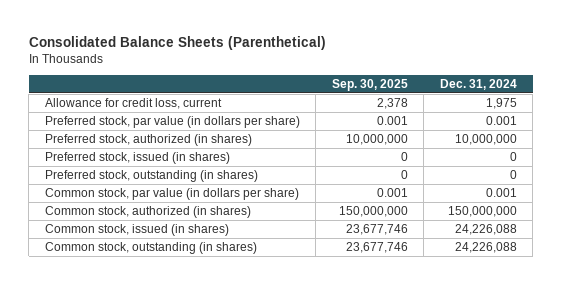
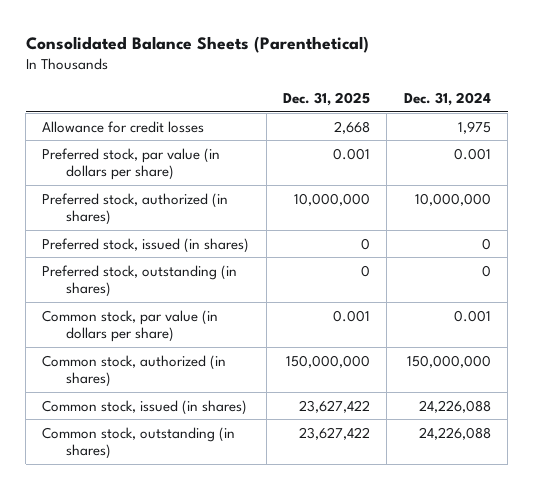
[331,78,408,91] Sep. 30, 2025 -> none
none -> [283,91,371,106] Dec. 31, 2025
[44,97,222,109] Allowance for credit loss, current -> [42,120,205,133] Allowance for credit losses

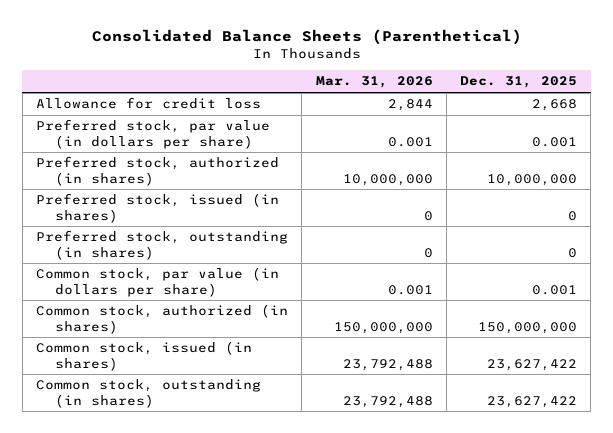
[403,91,491,106] Dec. 31, 2024 -> none
none -> [315,76,433,89] Mar. 31, 2026
[42,120,205,133] Allowance for credit losses -> [35,97,261,110] Allowance for credit loss

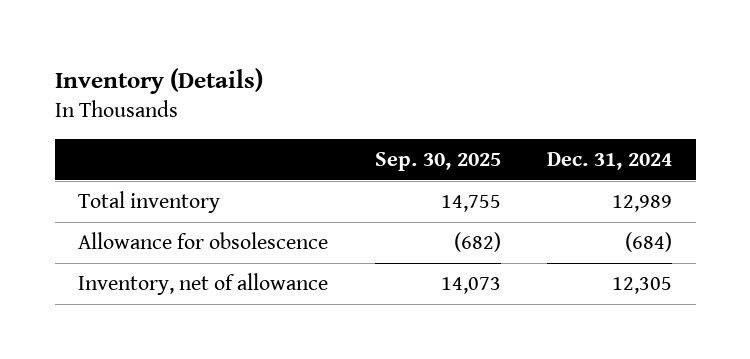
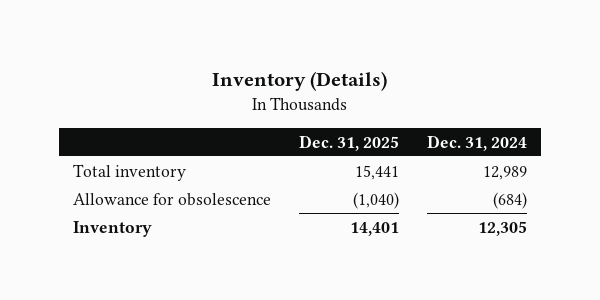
[374,151,501,171] Sep. 30, 2025 -> none
none -> [298,134,399,151] Dec. 31, 2025
[77,273,328,296] Inventory, net of allowance -> [72,220,152,237] Inventory

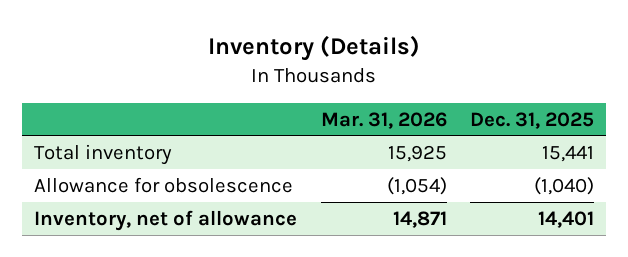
[426,134,527,151] Dec. 31, 2024 -> none
none -> [320,111,447,129] Mar. 31, 2026
[72,220,152,237] Inventory -> [33,209,297,231] Inventory, net of allowance

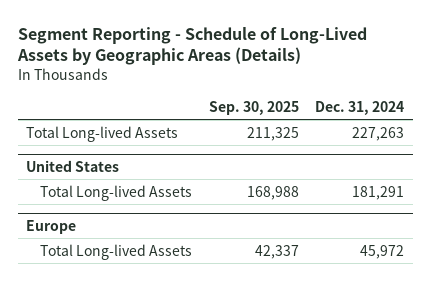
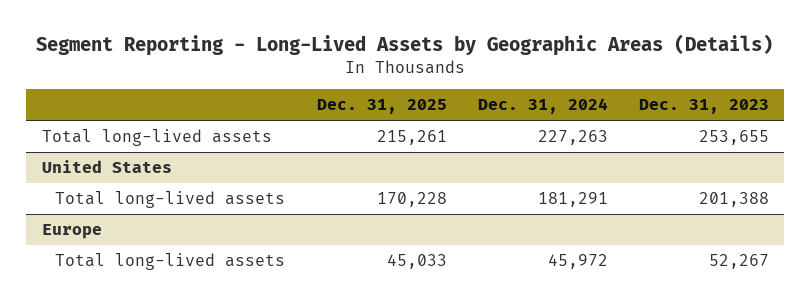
[16,26,367,66] Segment Reporting - Schedule of Long-Lived Assets by Geographic Areas (Details) -> [36,34,774,57] Segment Reporting - Long-Lived Assets by Geographic Areas (Details)
[208,100,299,115] Sep. 30, 2025 -> none
none -> [316,99,447,115] Dec. 31, 2025
none -> [638,99,769,115] Dec. 31, 2023
[26,125,179,142] Total Long-lived Assets -> [41,129,272,147] Total long-lived assets
[40,184,193,201] Total Long-lived Assets -> [55,191,286,209] Total long-lived assets
[40,243,193,260] Total Long-lived Assets -> [55,253,286,271] Total long-lived assets

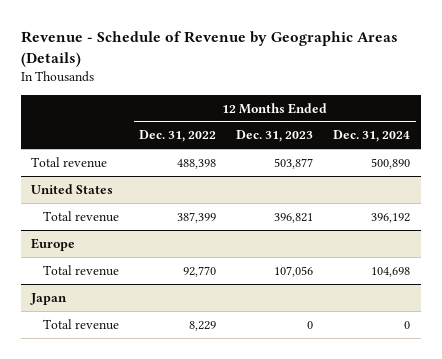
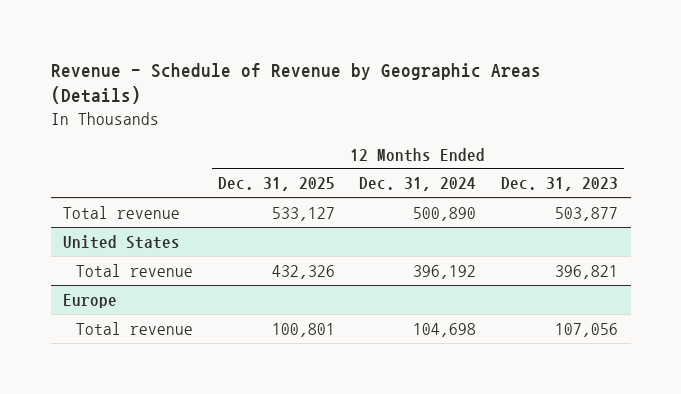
[139,130,217,143] Dec. 31, 2022 -> none
none -> [217,177,335,192] Dec. 31, 2025
[30,292,68,305] Japan -> none
[42,318,119,330] Total revenue -> none

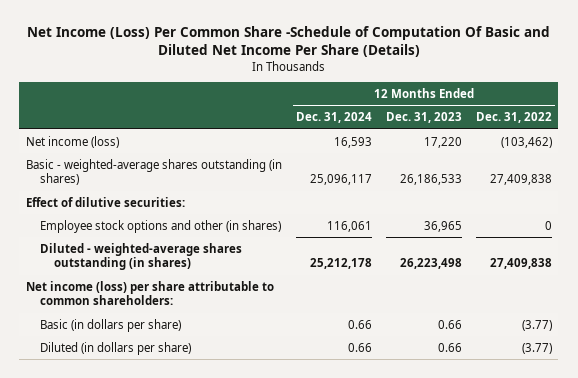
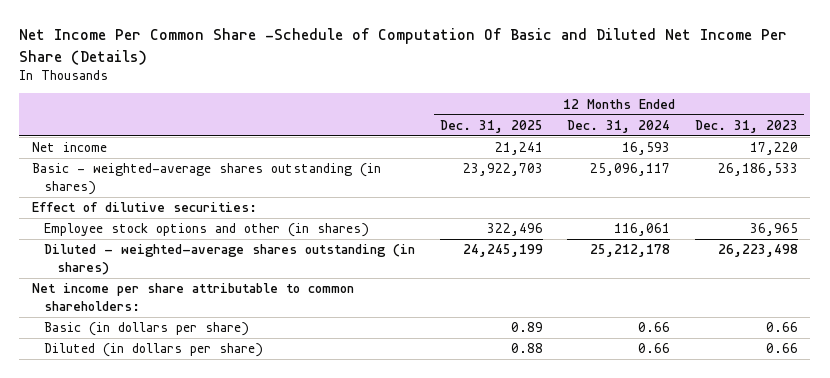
[26,26,550,58] Net Income (Loss) Per Common Share -Schedule of Computation Of Basic and Diluted Net Income Per Share (Details) -> [19,28,788,65] Net Income Per Common Share -Schedule of Computation Of Basic and Diluted Net Income Per Share (Details)
[475,112,552,124] Dec. 31, 2022 -> none
none -> [439,120,543,134] Dec. 31, 2025
[26,135,120,148] Net income (loss) -> [31,142,107,153] Net income
[26,280,275,306] Net income (loss) per share attributable to common shareholders: -> [31,283,354,311] Net income per share attributable to common shareholders:

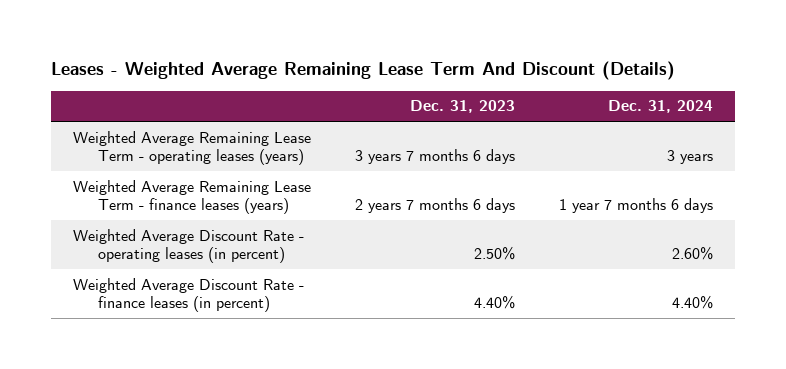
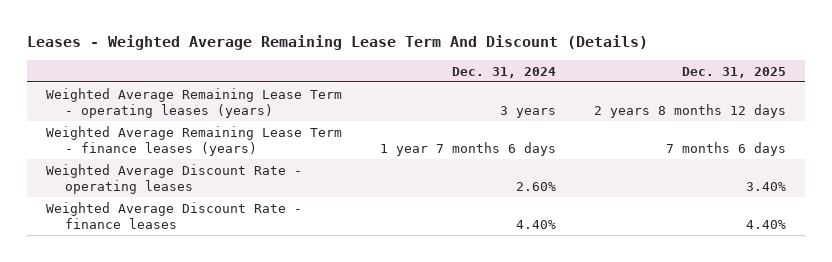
[410,100,516,114] Dec. 31, 2023 -> none
none -> [681,66,786,78] Dec. 31, 2025
[72,228,304,264] Weighted Average Discount Rate - operating leases (in percent) -> [46,163,303,194] Weighted Average Discount Rate - operating leases
[72,277,304,313] Weighted Average Discount Rate - finance leases (in percent) -> [46,201,303,229] Weighted Average Discount Rate - finance leases

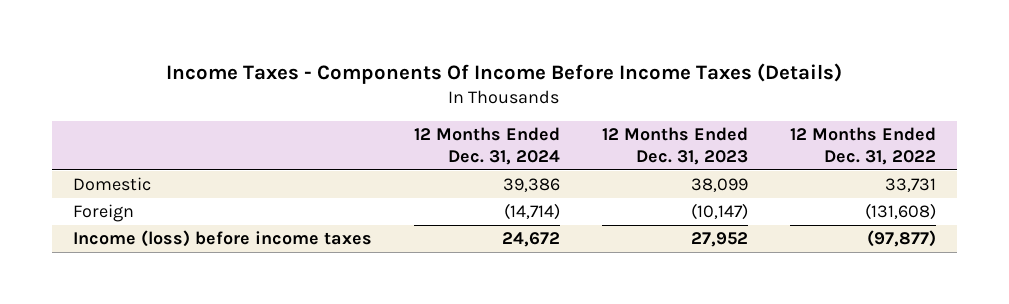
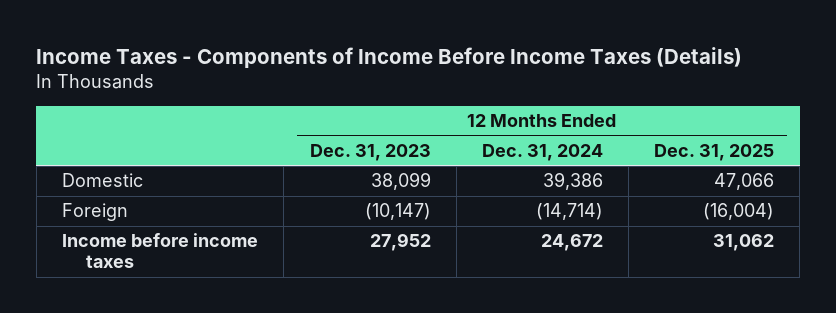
[166,63,843,85] Income Taxes - Components Of Income Before Income Taxes (Details) -> [36,46,743,68] Income Taxes - Components of Income Before Income Taxes (Details)
[790,127,937,165] 12 Months Ended Dec. 31, 2022 -> none
none -> [654,143,775,161] Dec. 31, 2025
[72,230,372,248] Income (loss) before income taxes -> [62,233,259,269] Income before income taxes

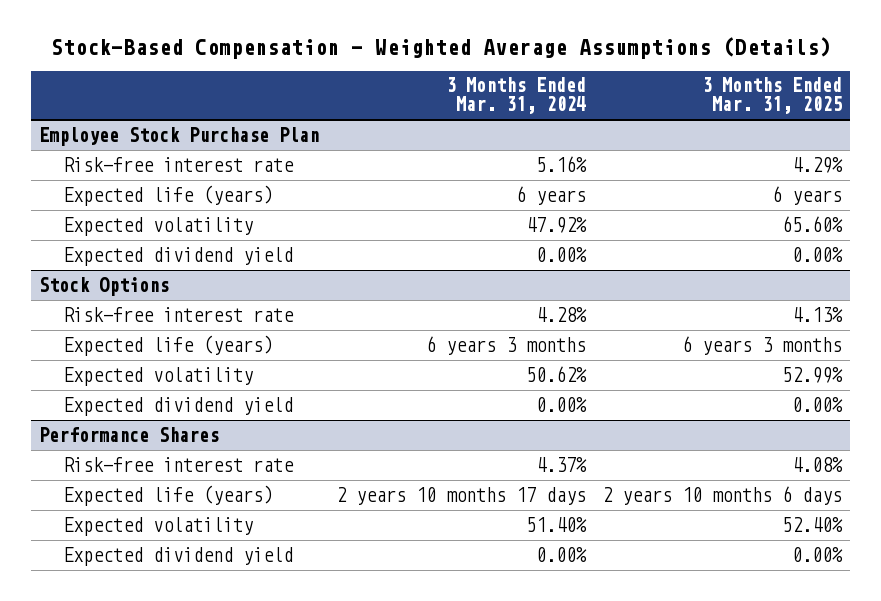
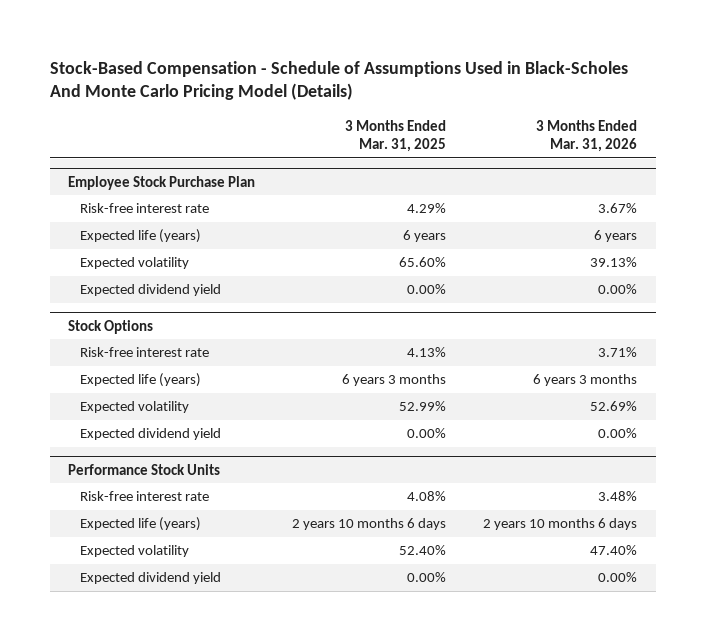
[50,37,831,60] Stock-Based Compensation - Weighted Average Assumptions (Details) -> [49,60,628,101] Stock-Based Compensation - Schedule of Assumptions Used in Black-Scholes And Monte Carlo Pricing Model (Details)
[445,77,586,115] 3 Months Ended Mar. 31, 2024 -> none
none -> [536,119,638,153] 3 Months Ended Mar. 31, 2026
[39,426,220,442] Performance Shares -> [68,463,221,475] Performance Stock Units

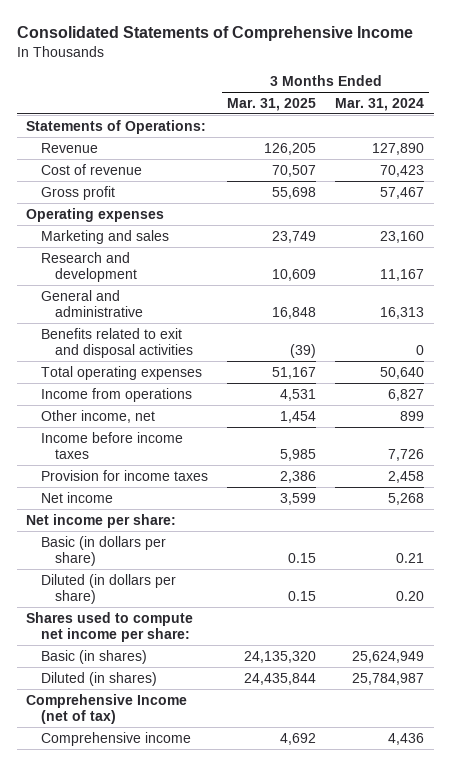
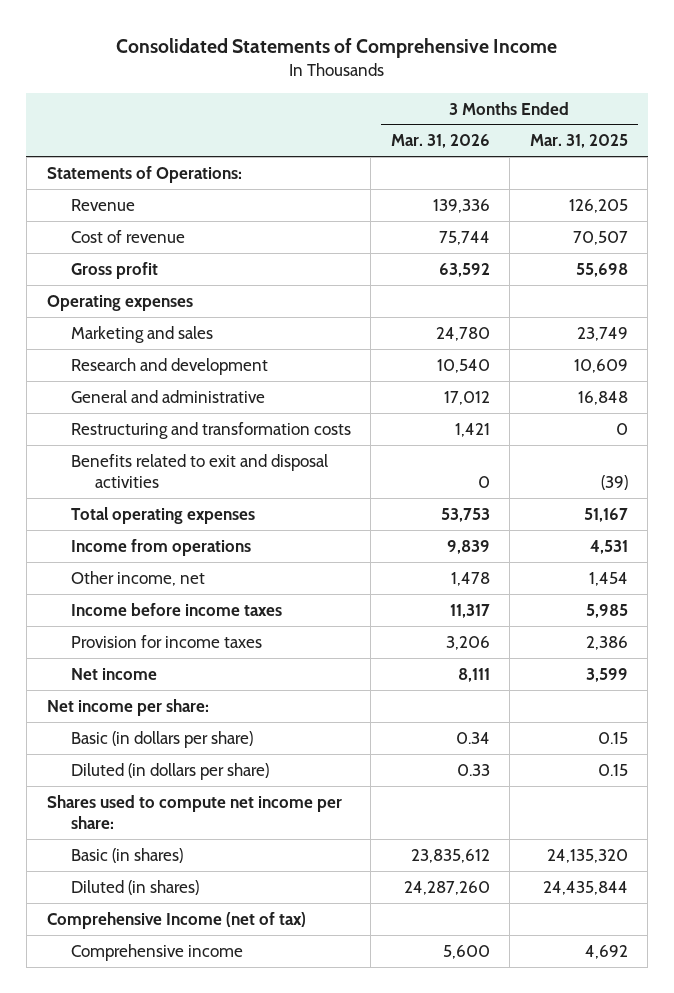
[335,97,425,111] Mar. 31, 2024 -> none
none -> [390,134,490,149] Mar. 31, 2026
none -> [70,421,351,439] Restructuring and transformation costs

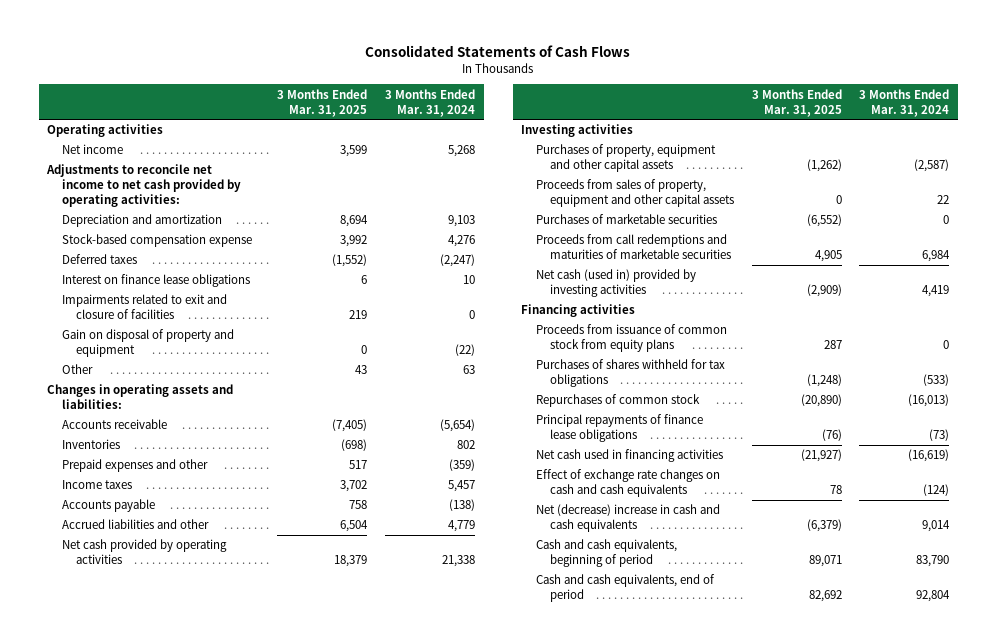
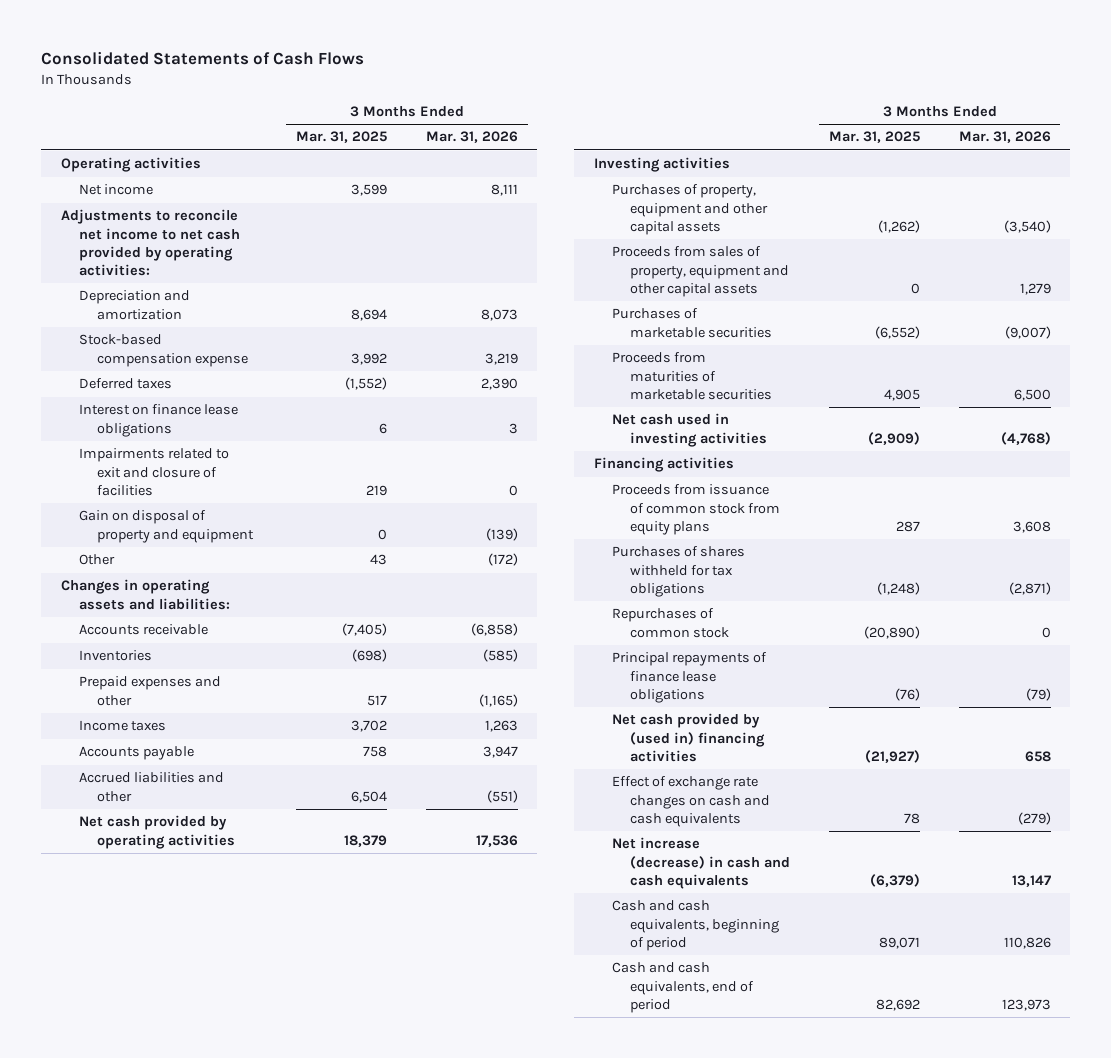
[384,88,475,117] 3 Months Ended Mar. 31, 2024 -> none
none -> [425,131,518,144] Mar. 31, 2026
[535,234,732,260] Proceeds from call redemptions and maturities of marketable securities -> [611,352,772,400] Proceeds from maturities of marketable securities
[535,269,696,298] Net cash (used in) provided by investing activities -> [611,413,767,447] Net cash used in investing activities
[535,449,723,463] Net cash used in financing activities -> [611,713,765,762] Net cash provided by (used in) financing activities
[535,504,720,533] Net (decrease) increase in cash and cash equivalents -> [611,837,790,889] Net increase (decrease) in cash and cash equivalents

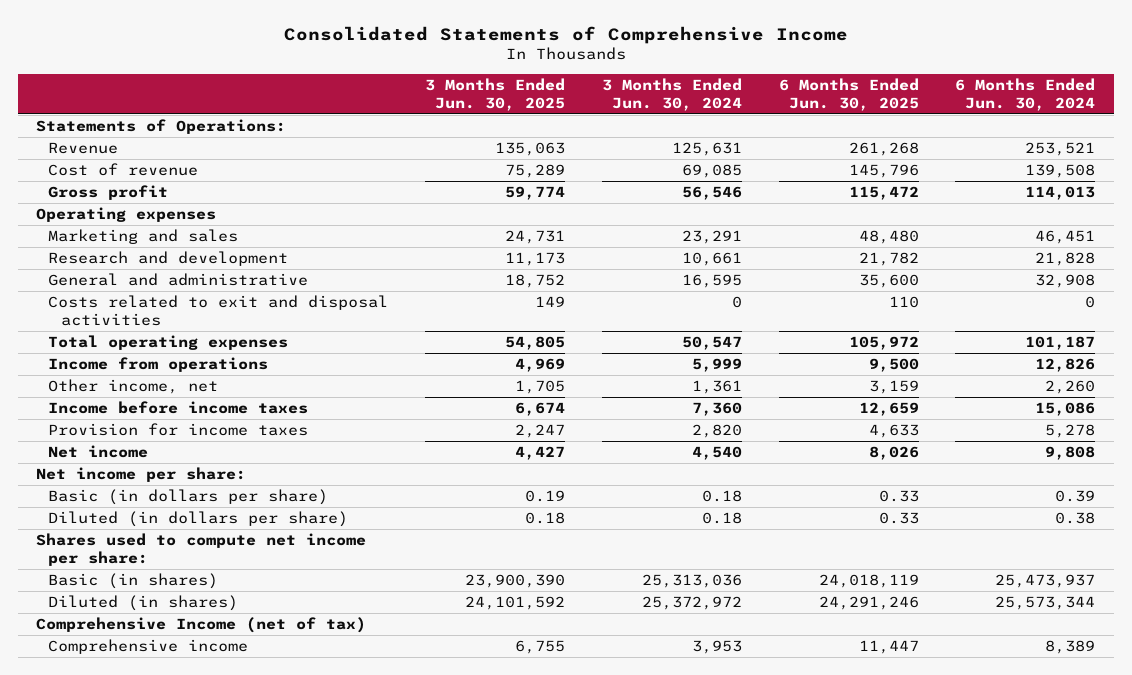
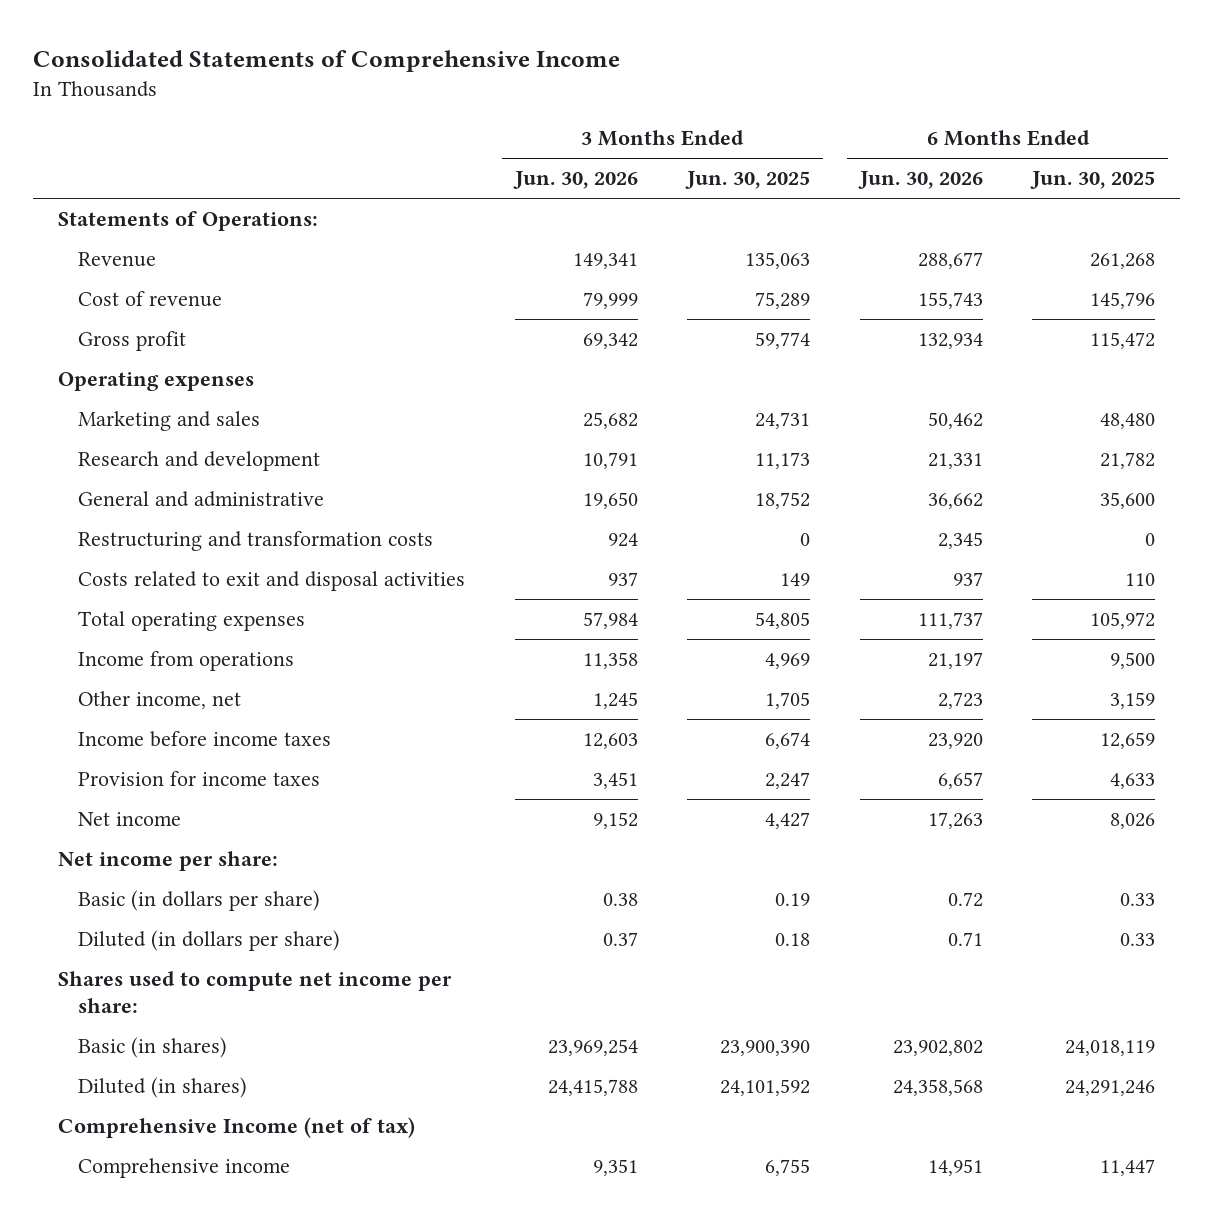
[601,77,742,111] 3 Months Ended Jun. 30, 2024 -> none
[955,77,1096,111] 6 Months Ended Jun. 30, 2024 -> none
none -> [512,171,638,190] Jun. 30, 2026
none -> [857,171,983,190] Jun. 30, 2026
none -> [78,531,434,552] Restructuring and transformation costs

